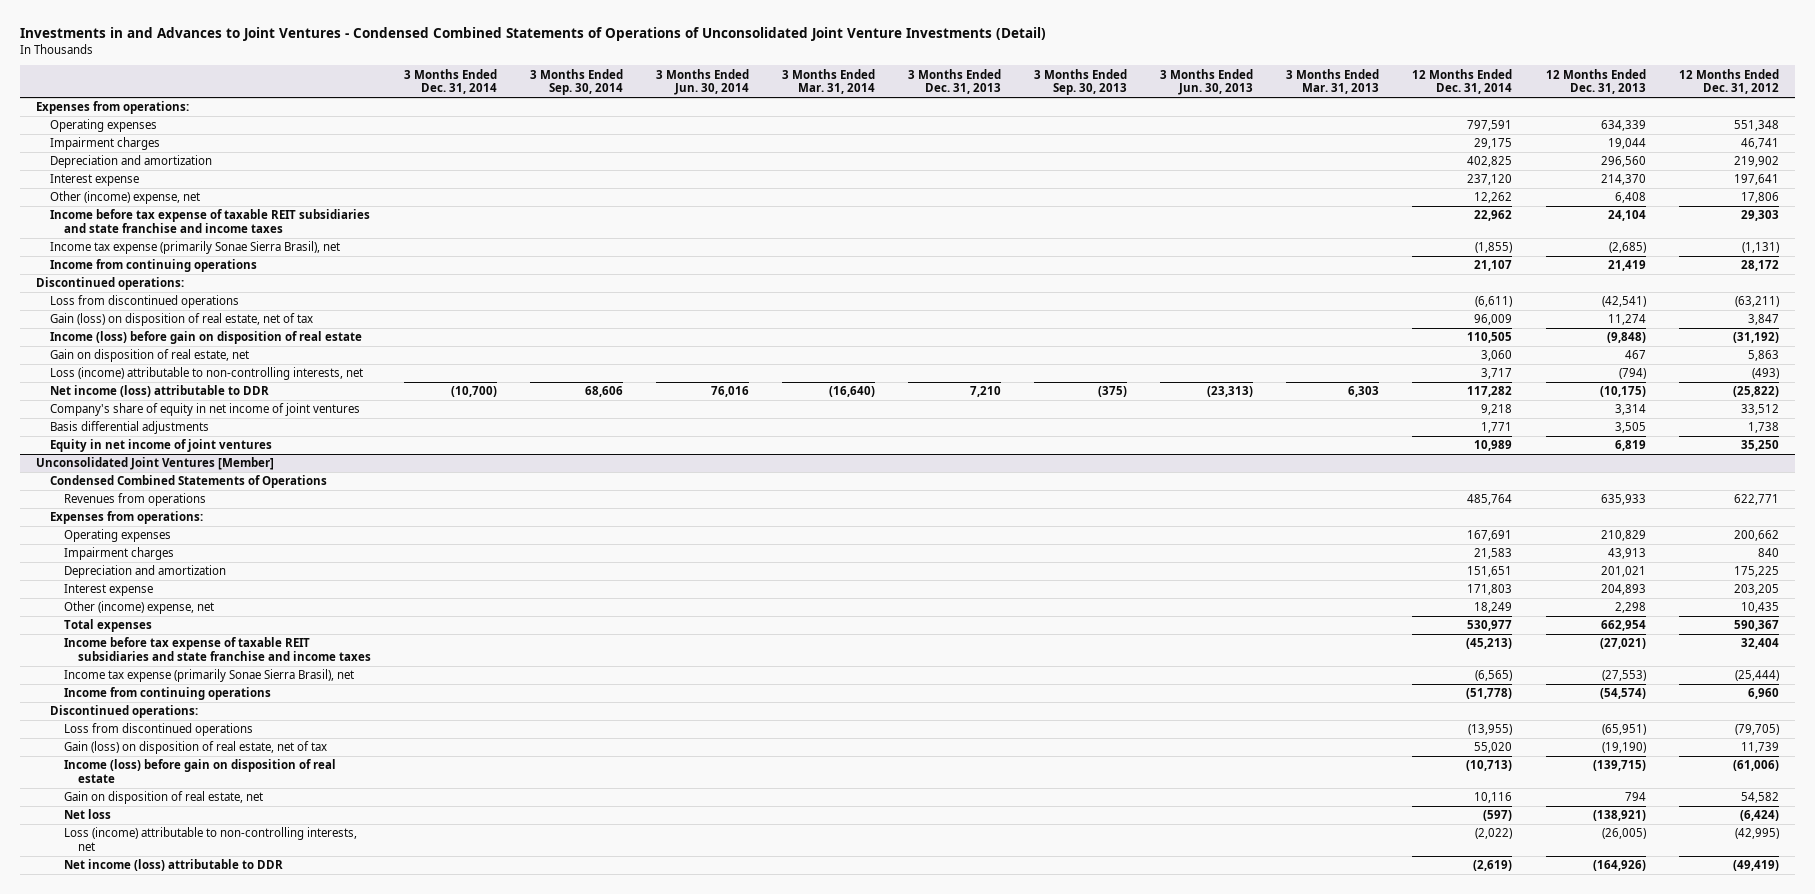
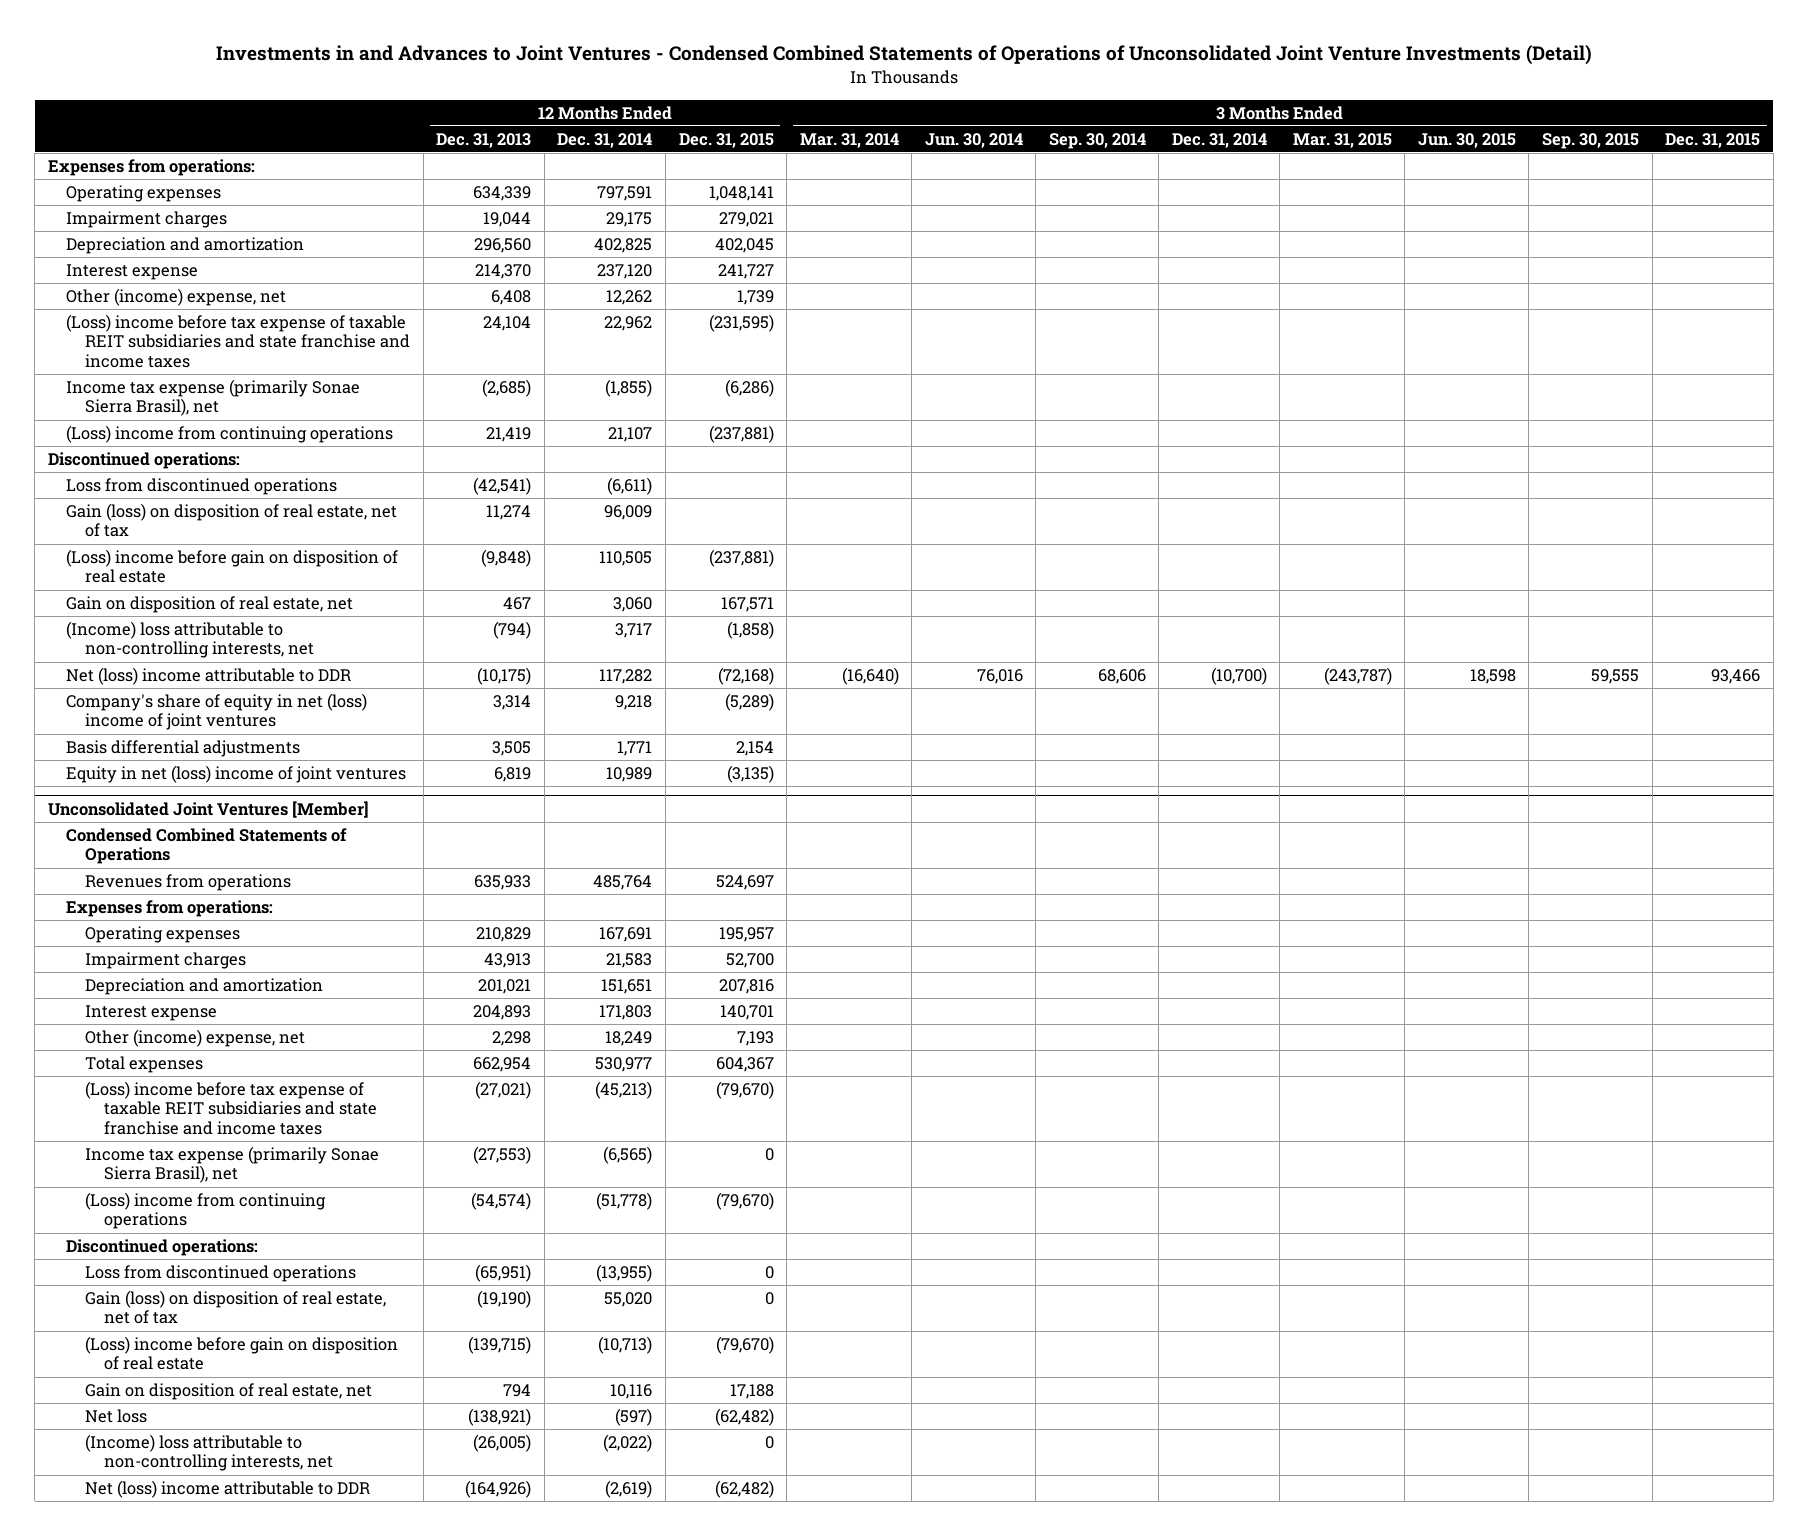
[908,68,1002,95] 3 Months Ended Dec. 31, 2013 -> none
[1034,68,1128,96] 3 Months Ended Sep. 30, 2013 -> none
[1160,68,1254,96] 3 Months Ended Jun. 30, 2013 -> none
[1286,68,1380,95] 3 Months Ended Mar. 31, 2013 -> none
[1678,68,1779,95] 12 Months Ended Dec. 31, 2012 -> none
none -> [678,132,774,148] Dec. 31, 2015
none -> [1292,132,1392,148] Mar. 31, 2015
none -> [1417,132,1516,148] Jun. 30, 2015
none -> [1542,132,1640,149] Sep. 30, 2015
none -> [1665,132,1761,148] Dec. 31, 2015
[49,209,370,233] Income before tax expense of taxable REIT subsidiaries and state franchise and income taxes -> [66,314,411,368] (Loss) income before tax expense of taxable REIT subsidiaries and state franchise and income taxes
[49,259,257,273] Income from continuing operations -> [66,425,394,444] (Loss) income from continuing operations
[49,331,362,345] Income (loss) before gain on disposition of real estate -> [66,549,399,584] (Loss) income before gain on disposition of real estate
[49,367,363,381] Loss (income) attributable to non-controlling interests, net -> [66,621,315,659] (Income) loss attributable to non-controlling interests, net
[49,385,269,398] Net income (loss) attributable to DDR -> [66,667,352,686] Net (loss) income attributable to DDR
[49,403,360,417] Company's share of equity in net income of joint ventures -> [66,693,368,731] Company's share of equity in net (loss) income of joint ventures
[49,439,272,453] Equity in net income of joint ventures -> [66,765,407,784] Equity in net (loss) income of joint ventures
[63,637,371,661] Income before tax expense of taxable REIT subsidiaries and state franchise and income taxes -> [85,1081,378,1135] (Loss) income before tax expense of taxable REIT subsidiaries and state franchise and income taxes
[63,687,271,701] Income from continuing operations -> [85,1192,327,1230] (Loss) income from continuing operations
[63,759,336,783] Income (loss) before gain on disposition of real estate -> [85,1336,399,1371] (Loss) income before gain on disposition of real estate
[63,827,357,851] Loss (income) attributable to non-controlling interests, net -> [85,1434,334,1472] (Income) loss attributable to non-controlling interests, net
[63,859,283,872] Net income (loss) attributable to DDR -> [85,1480,371,1499] Net (loss) income attributable to DDR

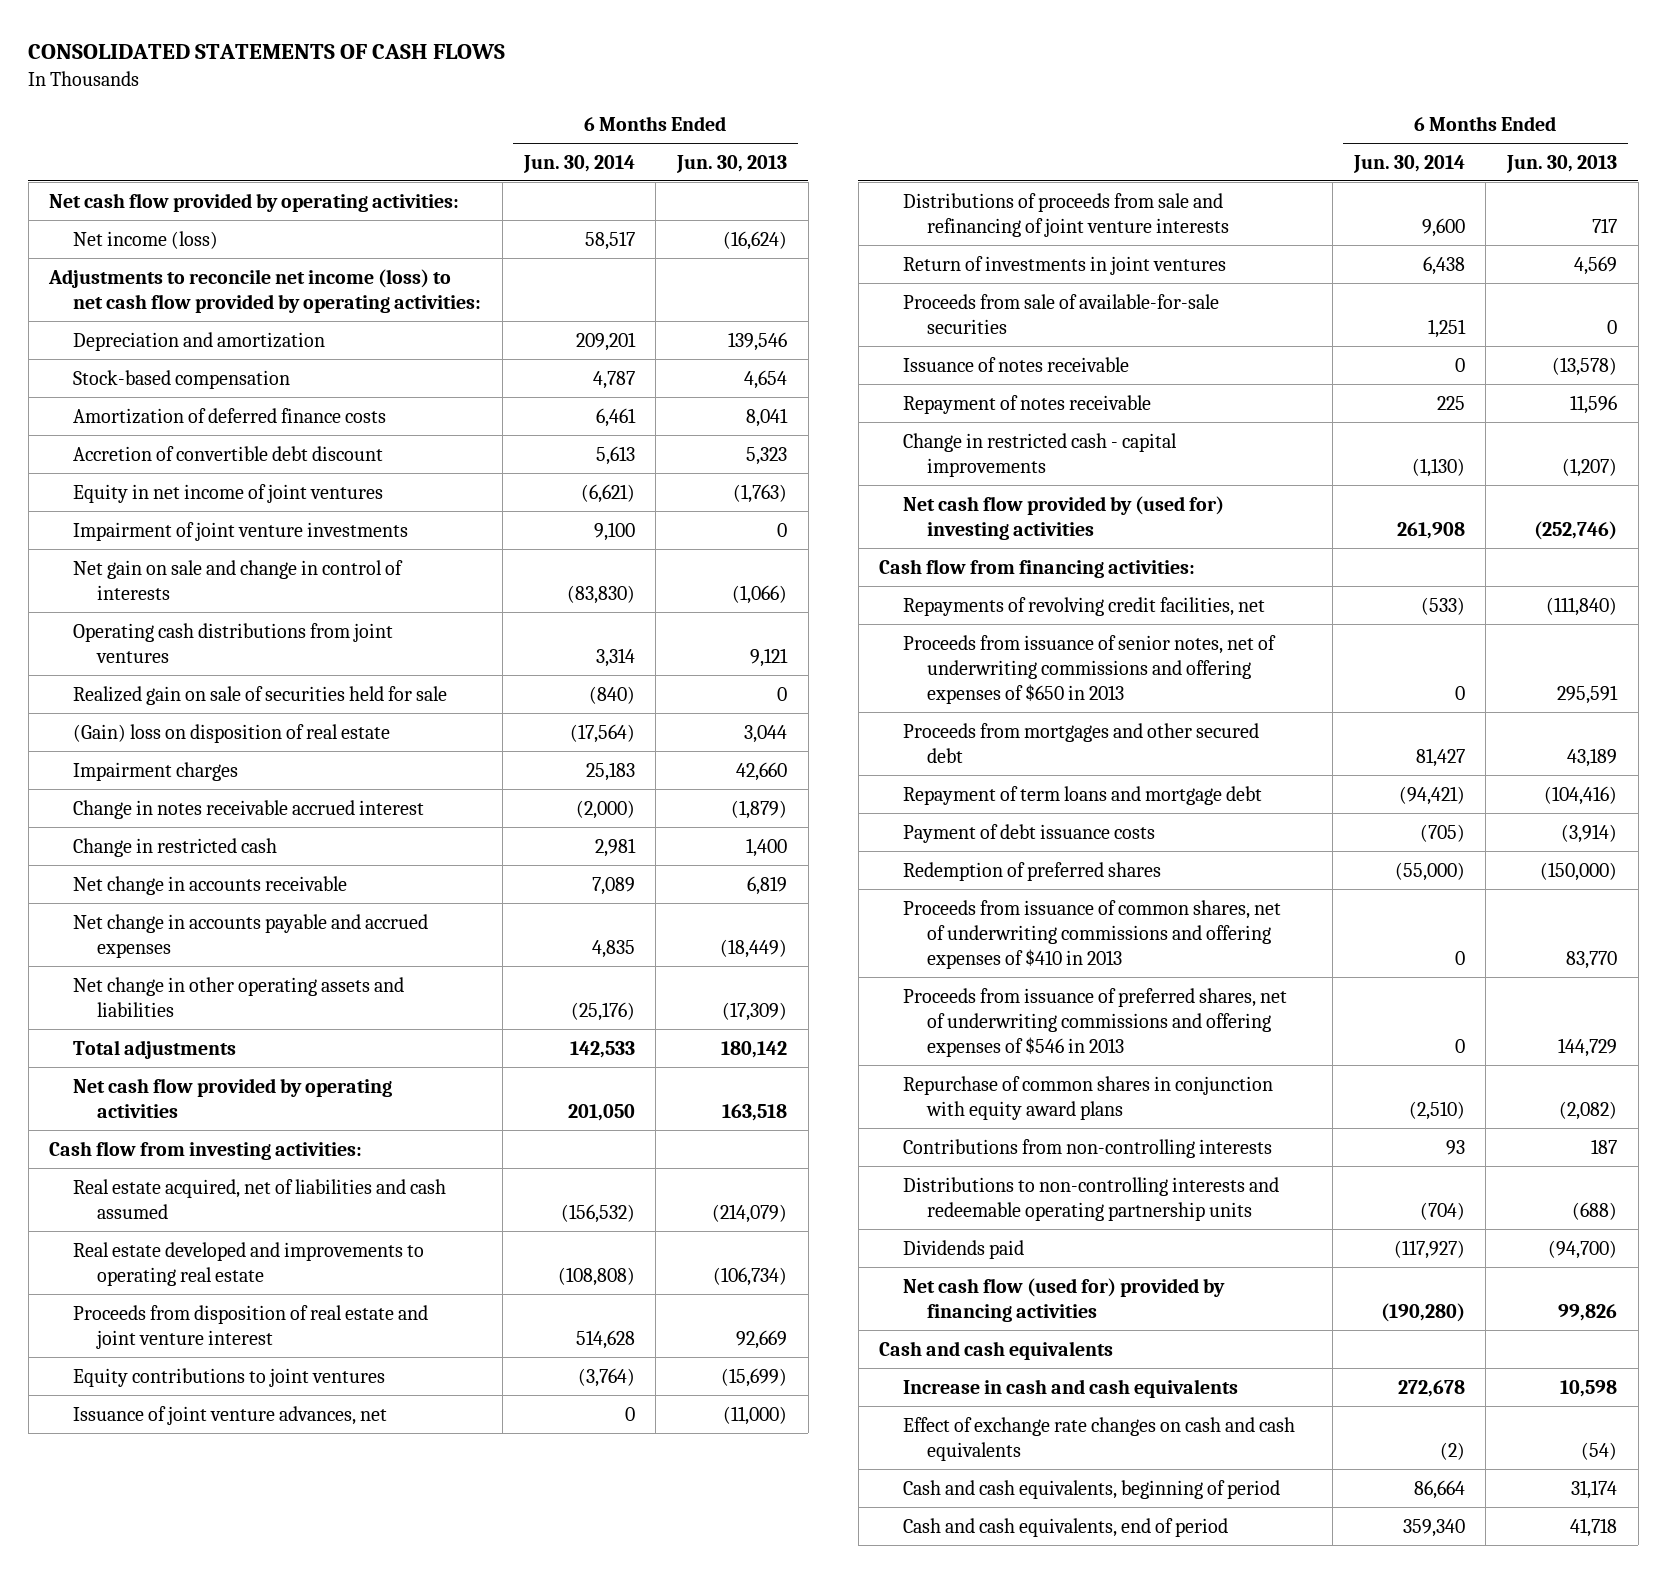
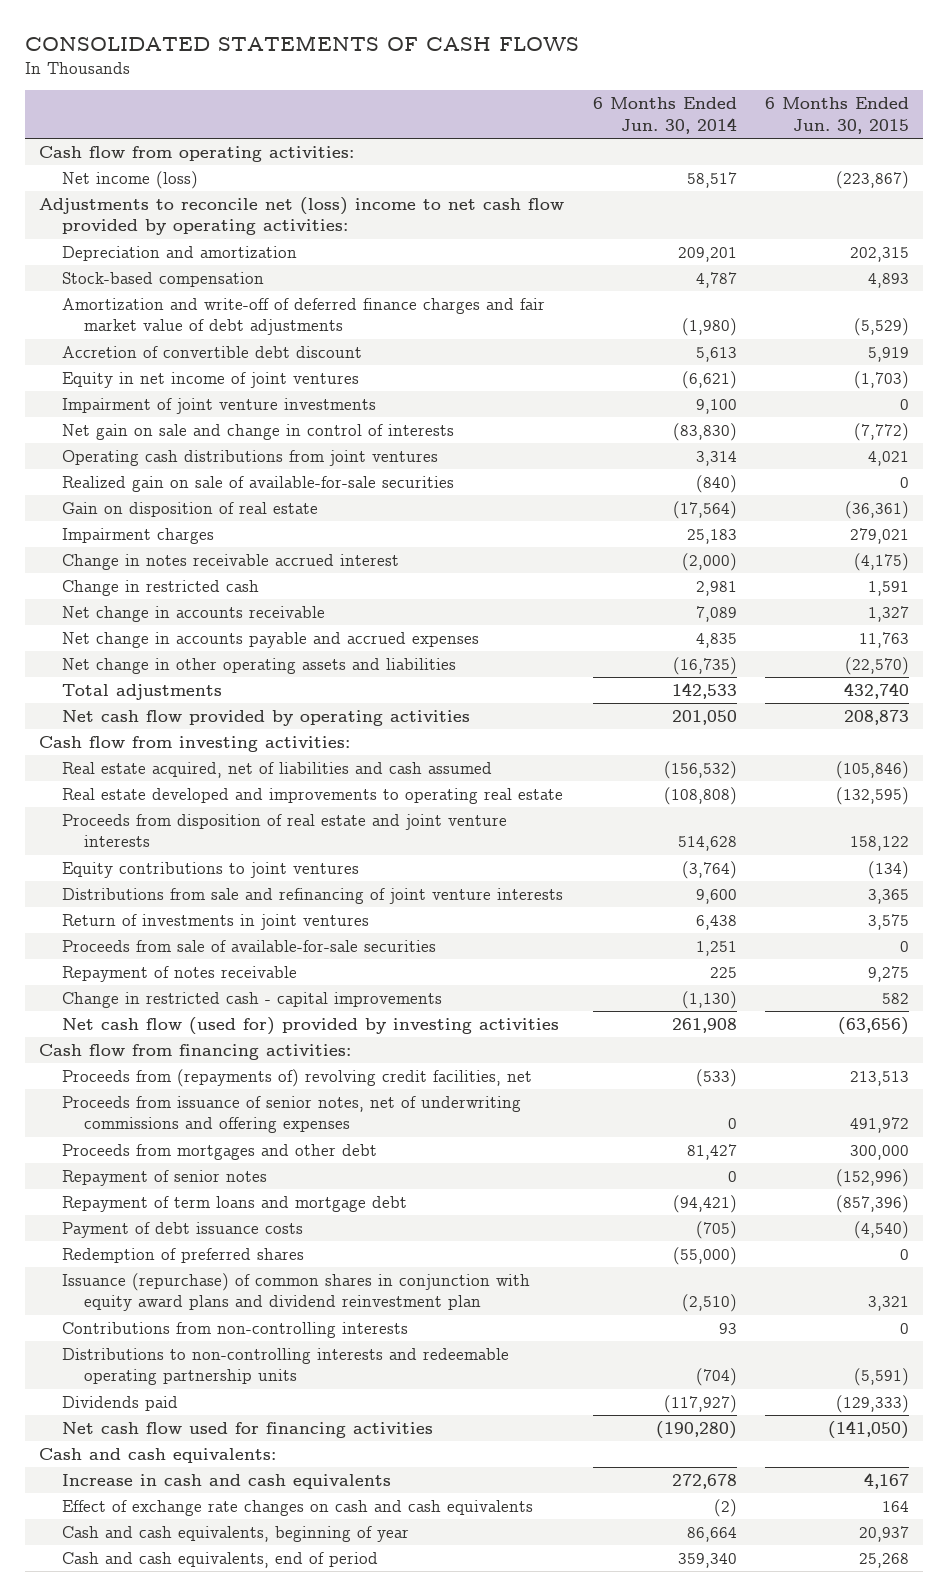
[676,154,788,173] Jun. 30, 2013 -> none
none -> [765,97,910,134] 6 Months Ended Jun. 30, 2015
[49,192,460,212] Net cash flow provided by operating activities: -> [39,146,355,163] Cash flow from operating activities:
[48,268,482,313] Adjustments to reconcile net income (loss) to net cash flow provided by operating activities: -> [39,197,565,236] Adjustments to reconcile net (loss) income to net cash flow provided by operating activities:
[73,407,387,424] Amortization of deferred finance costs -> none
none -> [61,298,545,336] Amortization and write-off of deferred finance charges and fair market value of debt adjustments
[73,685,448,705] Realized gain on sale of securities held for sale -> [61,476,454,493] Realized gain on sale of available-for-sale securities
[73,723,391,743] (Gain) loss on disposition of real estate -> [61,502,318,518] Gain on disposition of real estate
[570,1001,635,1021] (25,176) -> [672,657,737,676] (16,735)
[73,1304,429,1349] Proceeds from disposition of real estate and joint venture interest -> [61,814,507,848] Proceeds from disposition of real estate and joint venture interests
[73,1405,388,1425] Issuance of joint venture advances, net -> none
[903,192,1229,237] Distributions of proceeds from sale and refinancing of joint venture interests -> [61,888,563,905] Distributions from sale and refinancing of joint venture interests
[903,356,1130,372] Issuance of notes receivable -> none
[903,495,1225,540] Net cash flow provided by (used for) investing activities -> [61,1017,559,1036] Net cash flow (used for) provided by investing activities
[903,596,1266,616] Repayments of revolving credit facilities, net -> [61,1069,532,1088] Proceeds from (repayments of) revolving credit facilities, net
[903,634,1277,705] Proceeds from issuance of senior notes, net of underwriting commissions and offering expenses of $650 in 2013 -> [61,1096,521,1134] Proceeds from issuance of senior notes, net of underwriting commissions and offering expenses
[903,722,1260,763] Proceeds from mortgages and other secured debt -> [61,1144,377,1161] Proceeds from mortgages and other debt
none -> [61,1170,267,1187] Repayment of senior notes
[903,899,1282,970] Proceeds from issuance of common shares, net of underwriting commissions and offering expenses of $410 in 2013 -> none
[903,987,1288,1058] Proceeds from issuance of preferred shares, net of underwriting commissions and offering expenses of $546 in 2013 -> none
[903,1075,1274,1120] Repurchase of common shares in conjunction with equity award plans -> [61,1273,530,1312] Issuance (repurchase) of common shares in conjunction with equity award plans and dividend reinvestment plan
[903,1277,1226,1322] Net cash flow (used for) provided by financing activities -> [61,1422,433,1439] Net cash flow used for financing activities
[879,1340,1114,1360] Cash and cash equivalents -> [39,1448,277,1464] Cash and cash equivalents:
[903,1479,1281,1499] Cash and cash equivalents, beginning of period -> [61,1526,409,1543] Cash and cash equivalents, beginning of year

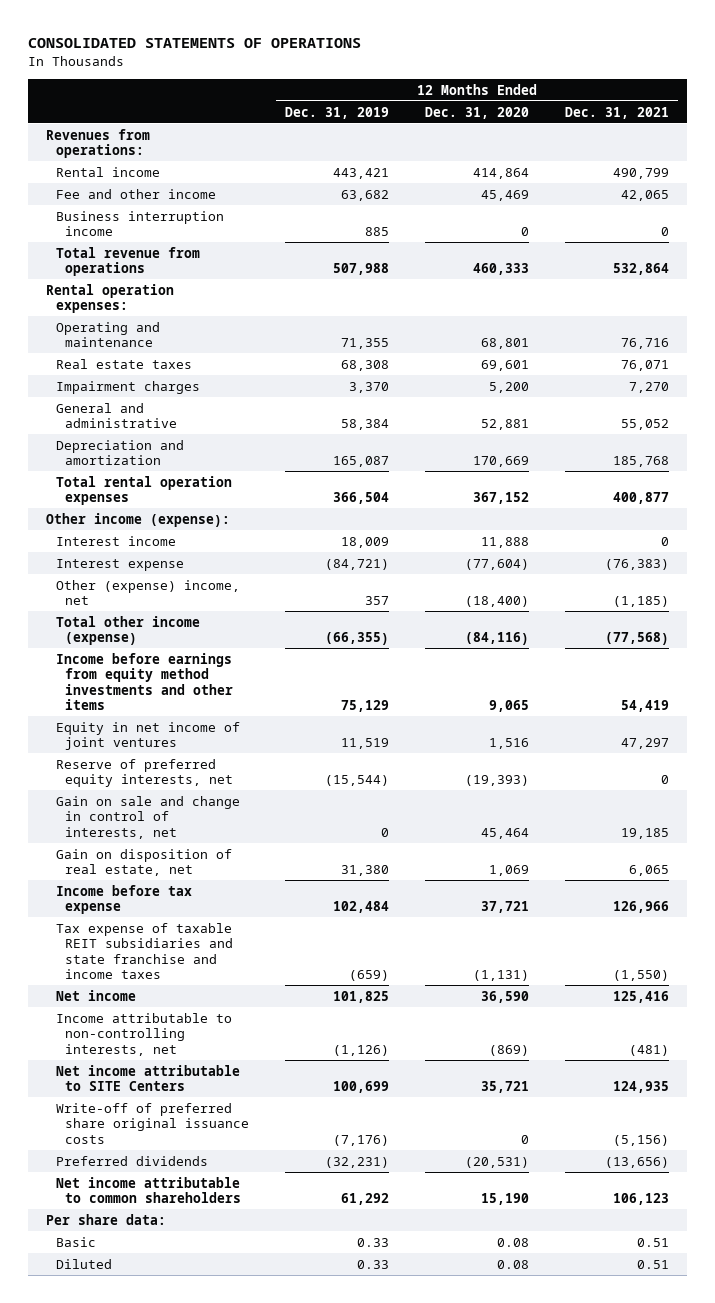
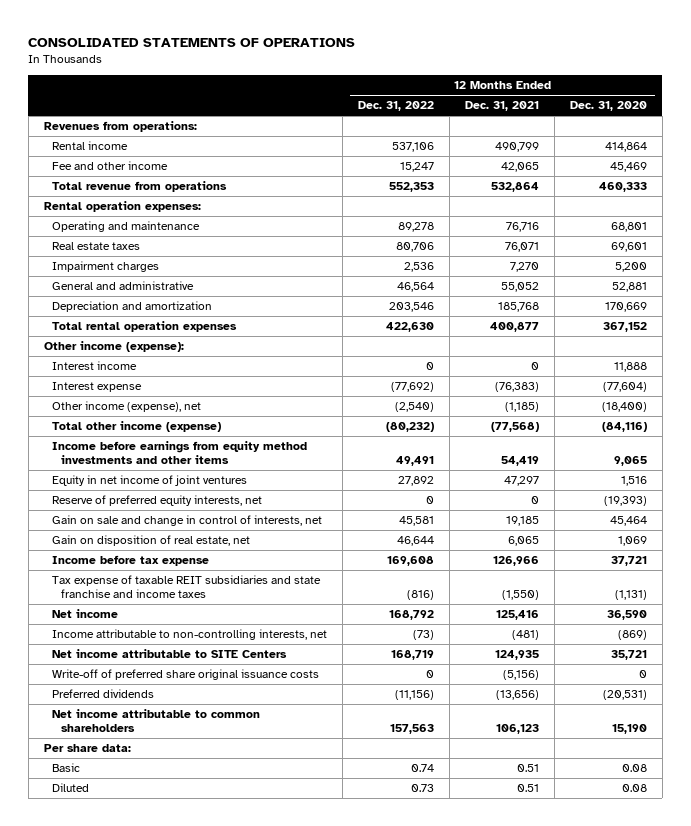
[284,106,389,119] Dec. 31, 2019 -> none
none -> [358,101,435,112] Dec. 31, 2022
[55,210,224,237] Business interruption income -> none
[55,579,240,606] Other (expense) income, net -> [52,401,202,413] Other income (expense), net

